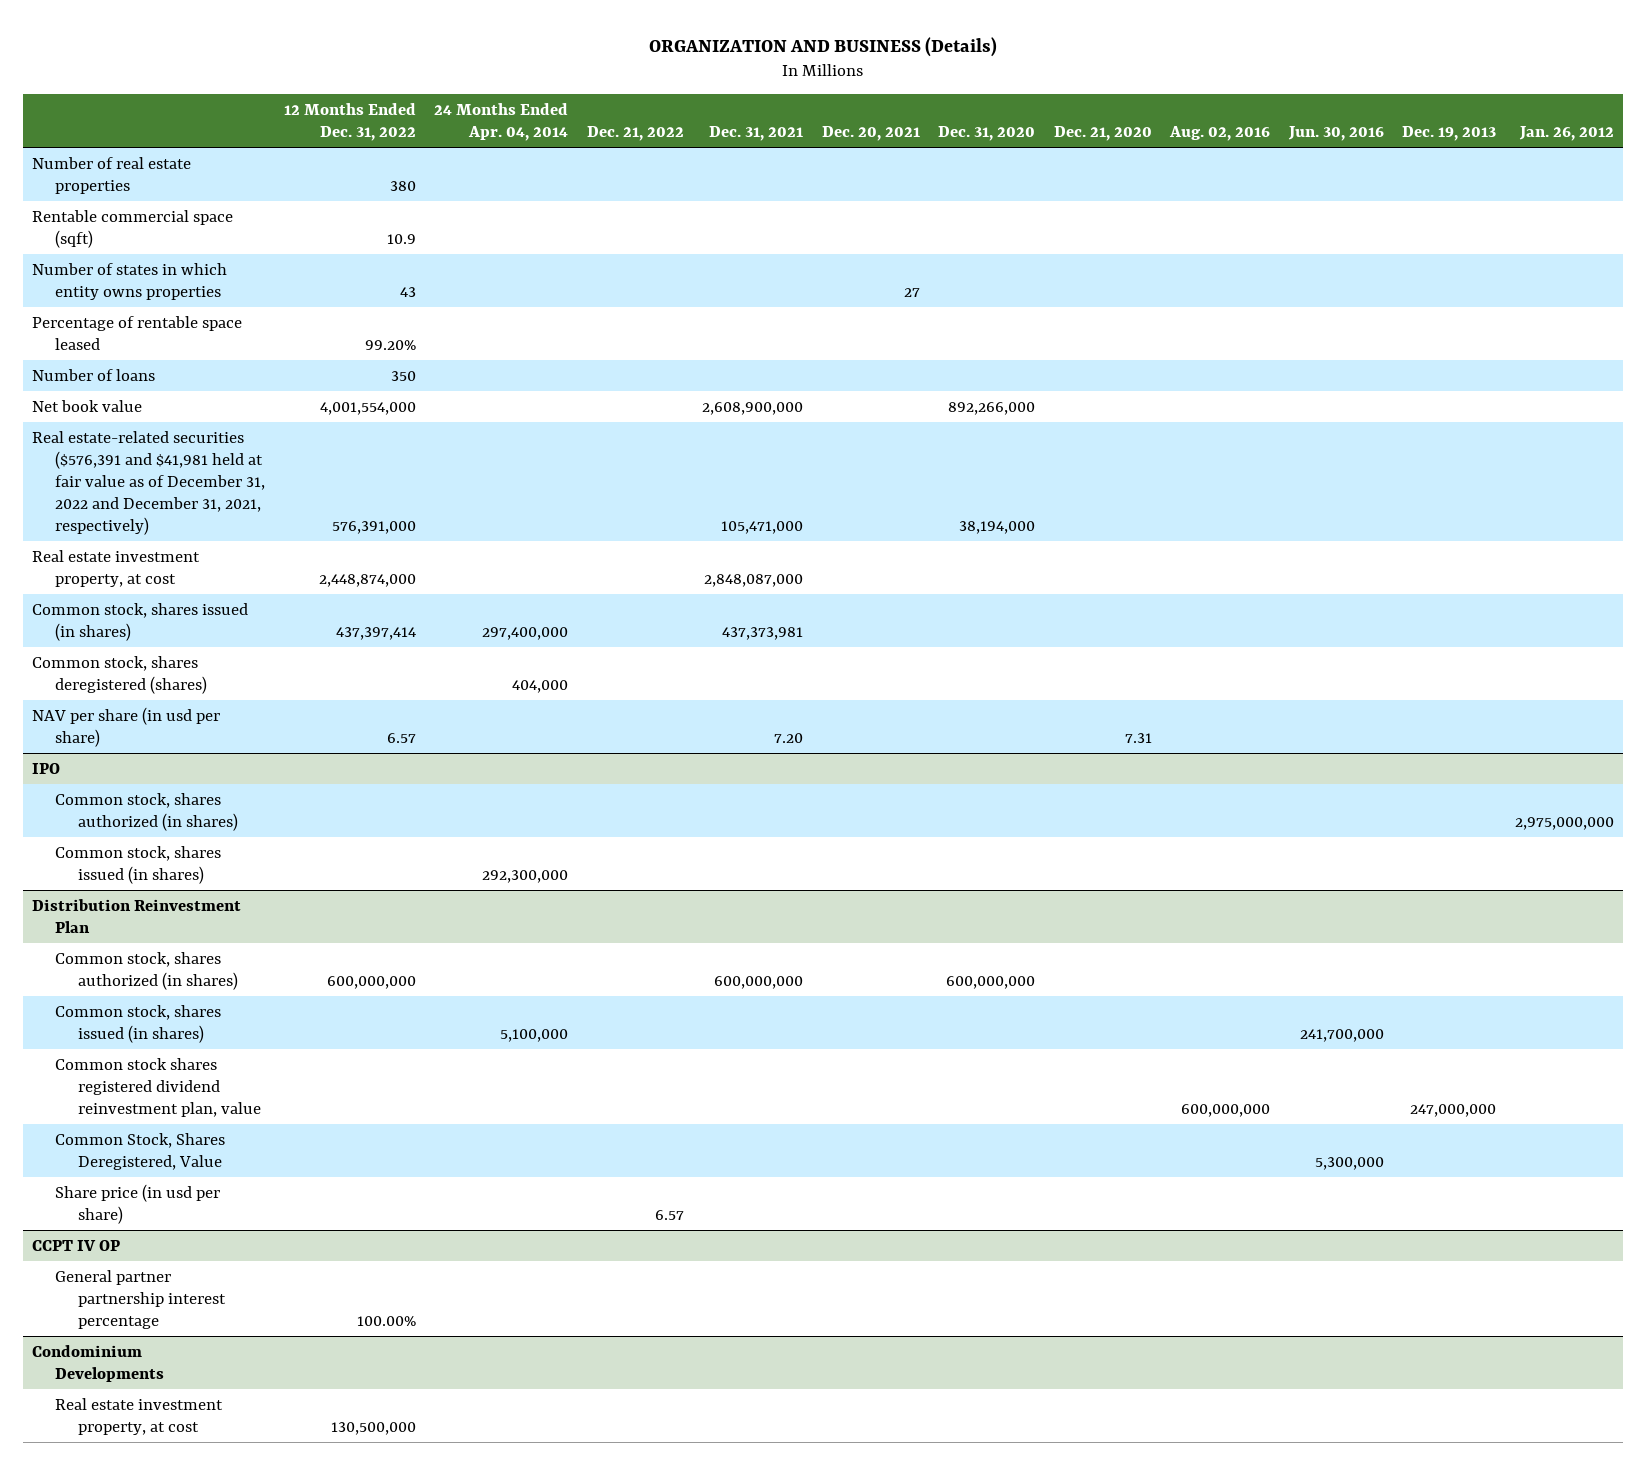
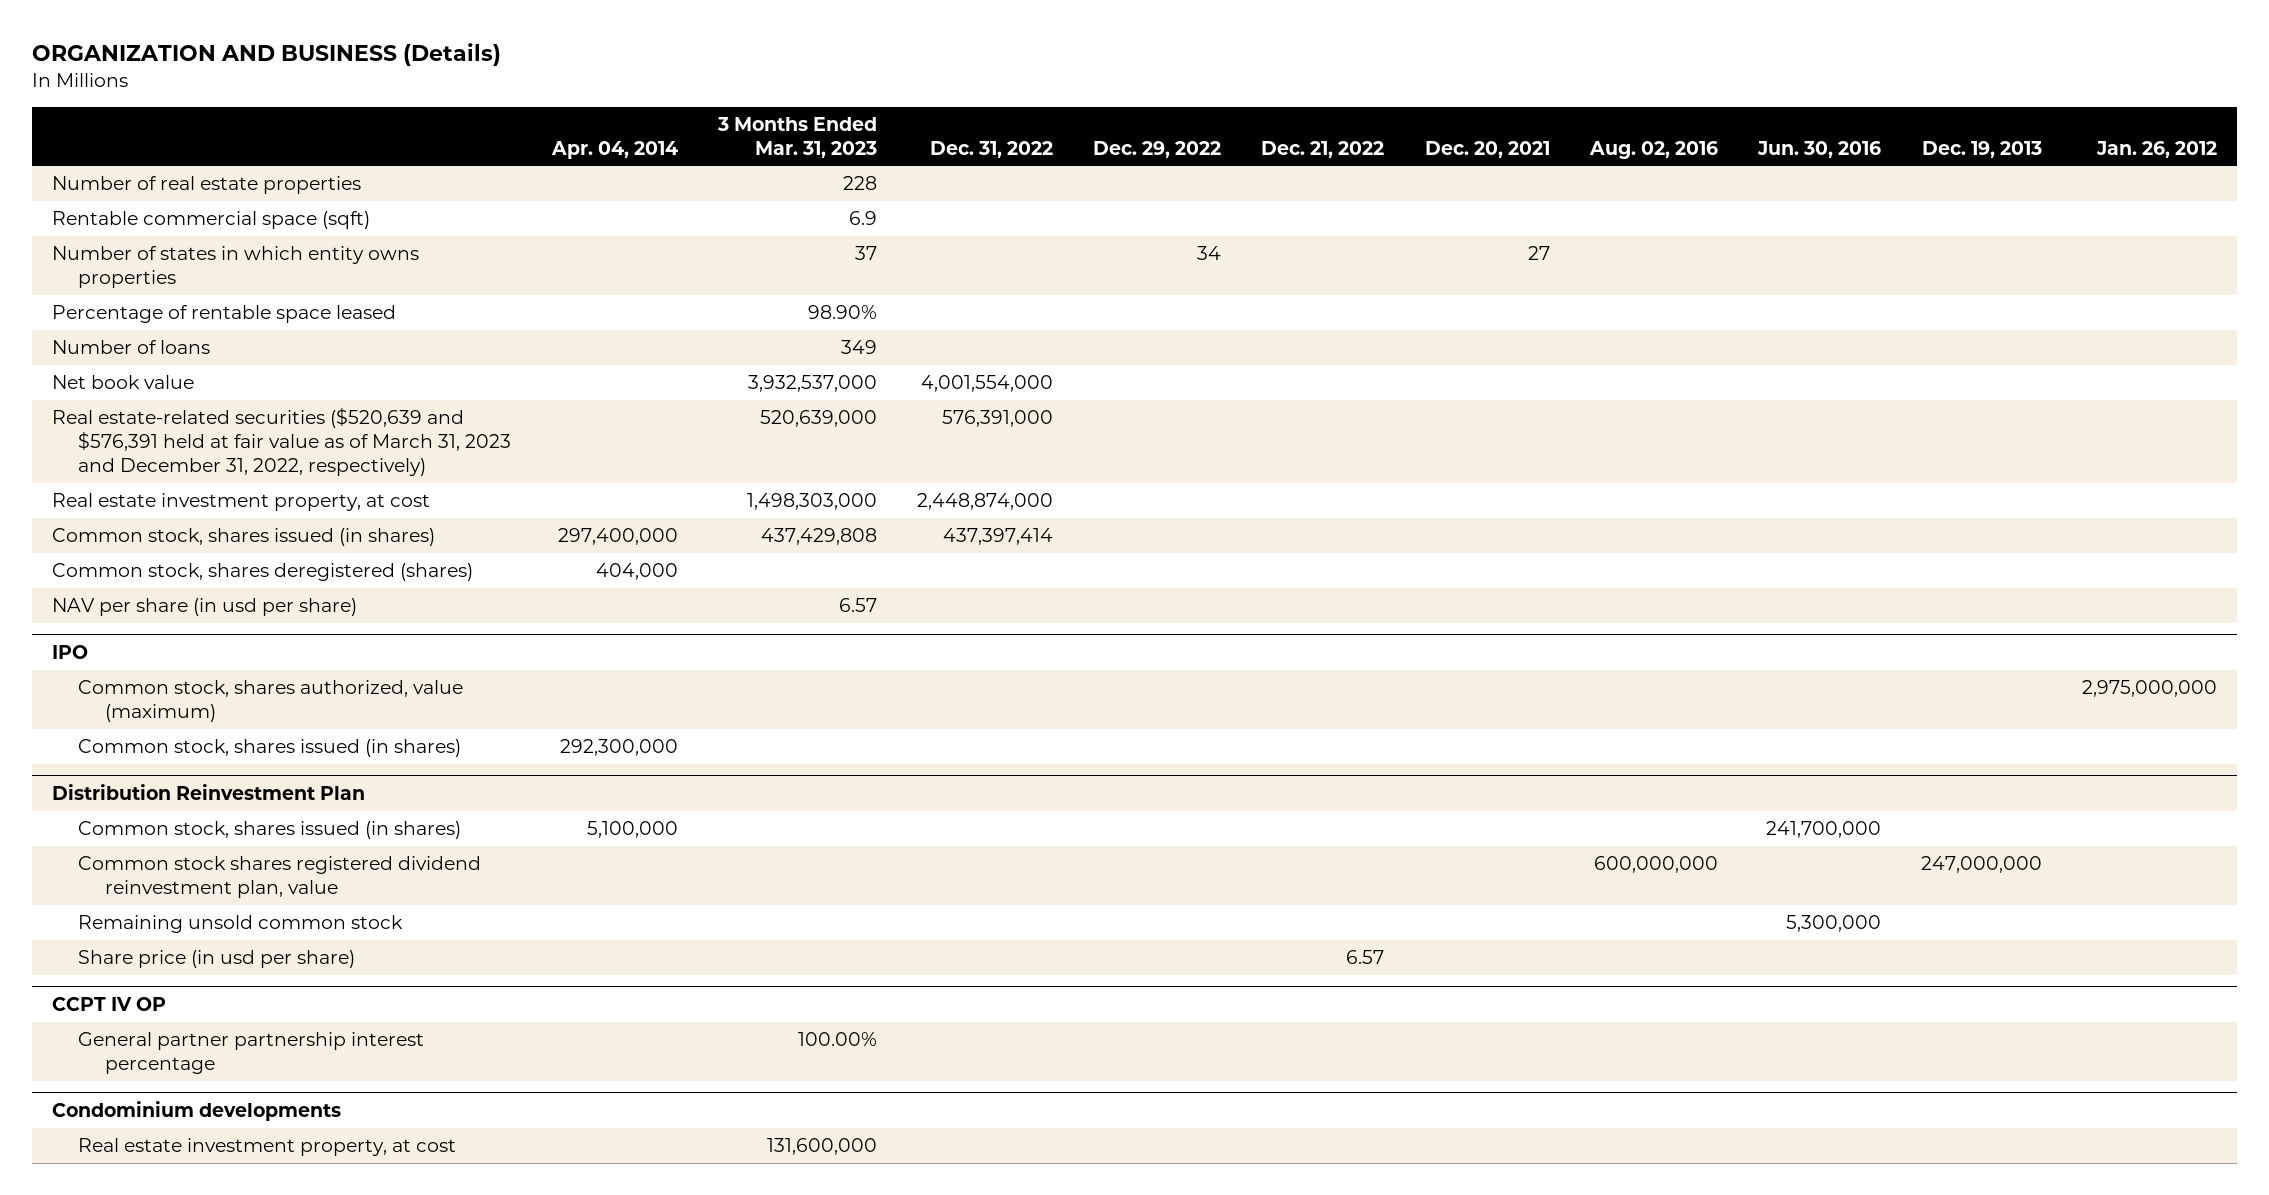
[283,102,416,142] 12 Months Ended Dec. 31, 2022 -> none
[434,102,569,142] 24 Months Ended Apr. 04, 2014 -> none
[709,126,804,142] Dec. 31, 2021 -> none
[938,126,1036,142] Dec. 31, 2020 -> none
[1053,126,1152,142] Dec. 21, 2020 -> none
none -> [550,140,678,159] Apr. 04, 2014
none -> [716,116,877,158] 3 Months Ended Mar. 31, 2023
none -> [929,140,1053,158] Dec. 31, 2022
none -> [1093,140,1222,158] Dec. 29, 2022
[32,430,266,535] Real estate-related securities ($576,391 and $41,981 held at fair value as of December 31, 2022 and December 31, 2021, respectively) -> [51,407,512,477] Real estate-related securities ($520,639 and $576,391 held at fair value as of March 31, 2023 and December 31, 2022, respectively)
[55,792,239,831] Common stock, shares authorized (in shares) -> [78,680,464,723] Common stock, shares authorized, value (maximum)
[55,951,239,990] Common stock, shares authorized (in shares) -> none
[55,1132,226,1170] Common Stock, Shares Deregistered, Value -> [78,915,404,934] Remaining unsold common stock
[32,1344,165,1382] Condominium Developments -> [51,1101,341,1122] Condominium developments

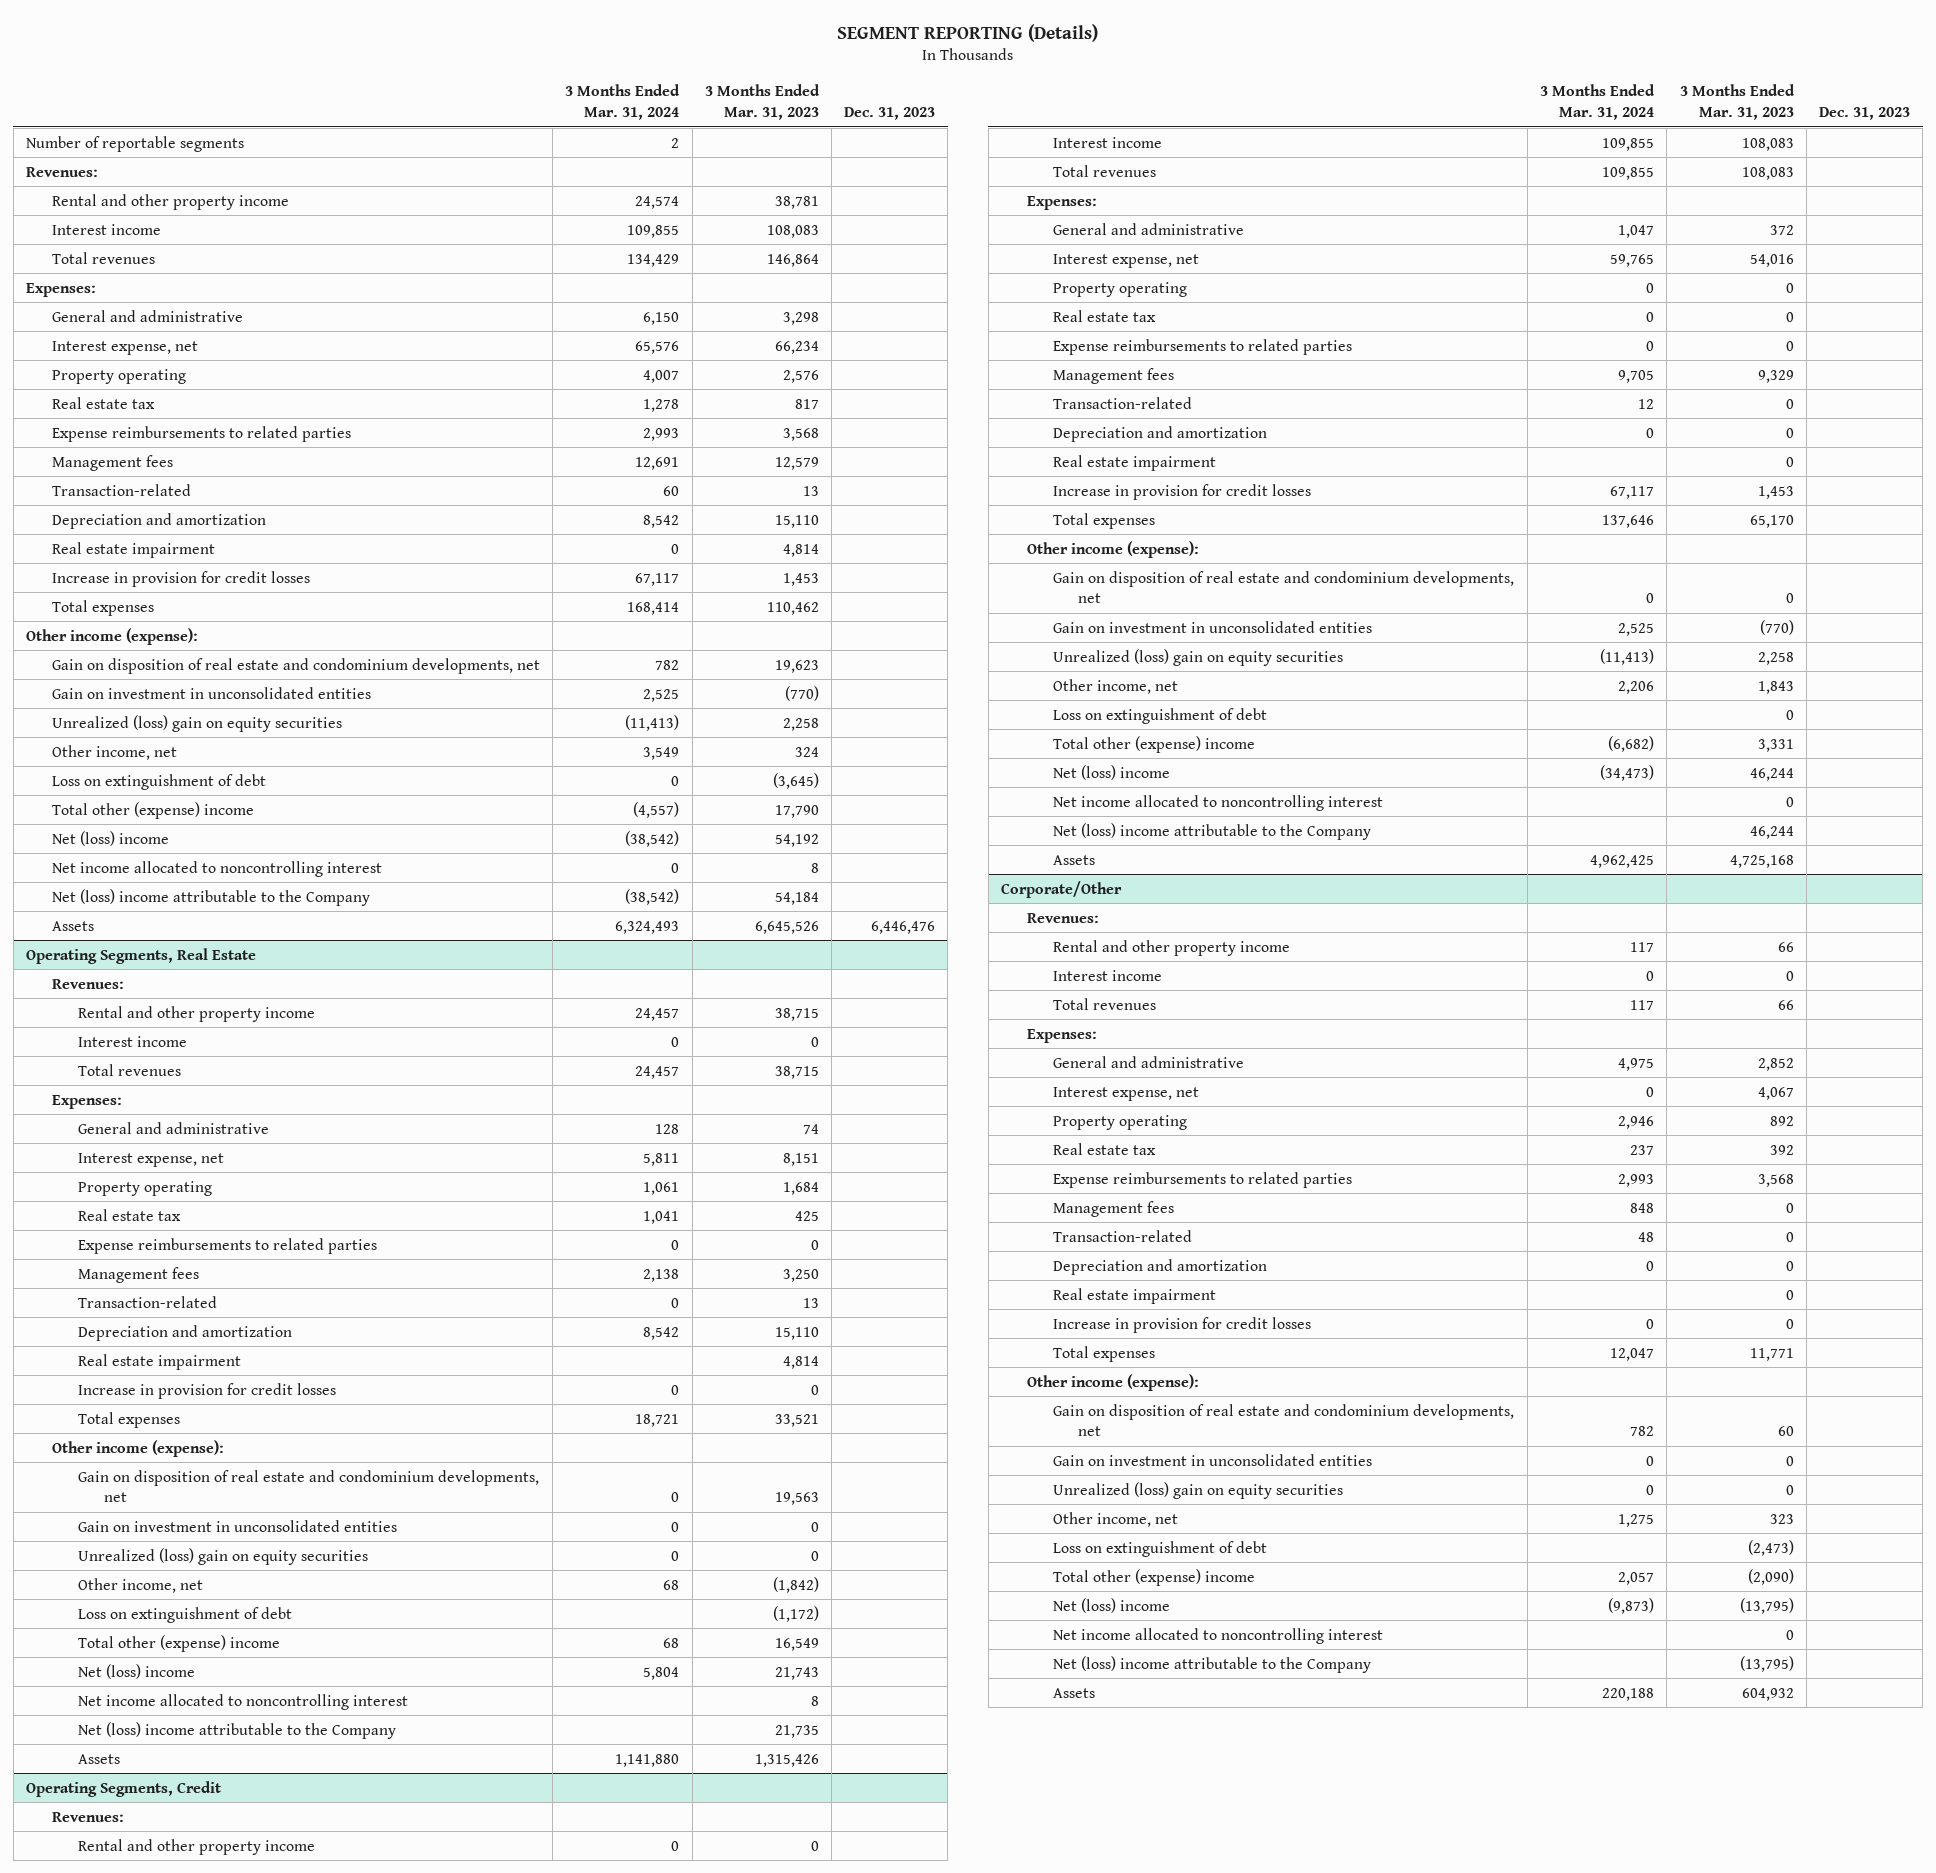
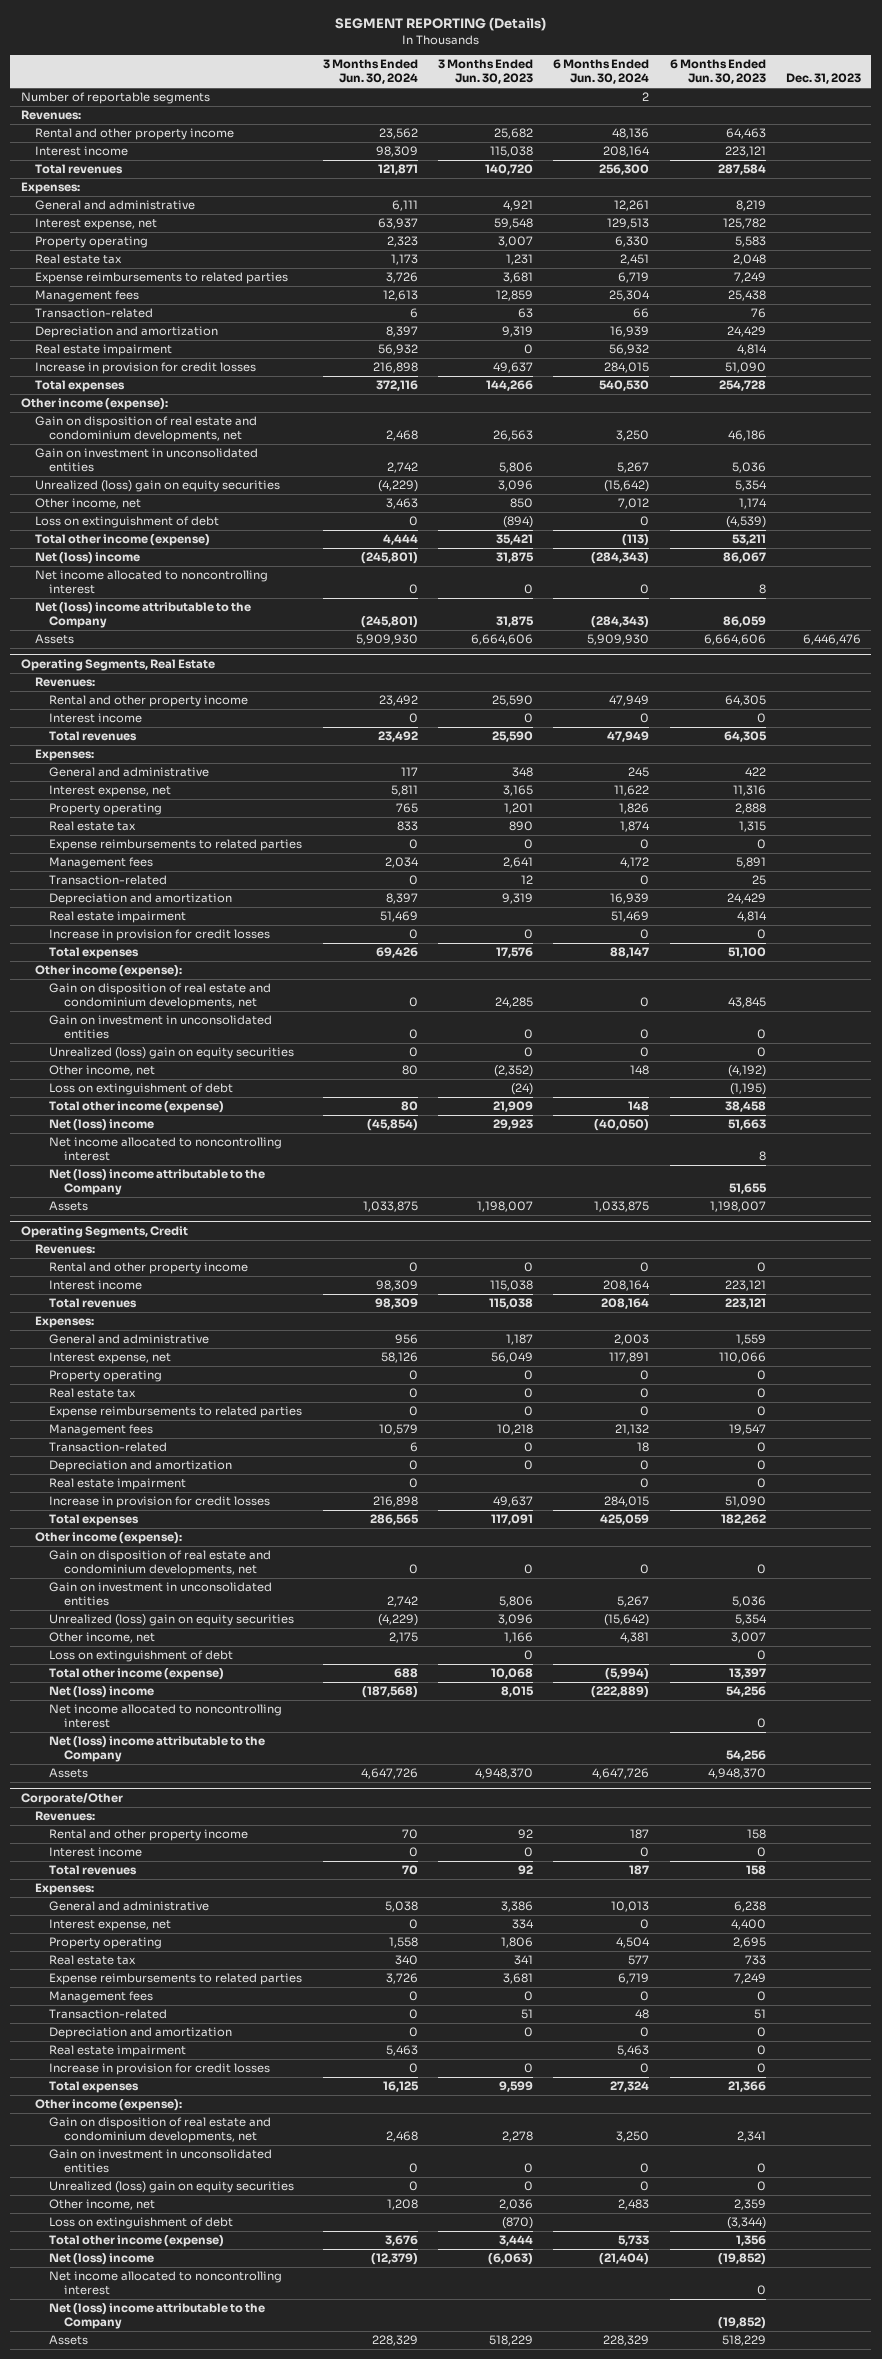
[565,84,681,120] 3 Months Ended Mar. 31, 2024 -> none
[704,84,820,120] 3 Months Ended Mar. 31, 2023 -> none
none -> [322,59,418,84] 3 Months Ended Jun. 30, 2024
none -> [438,59,534,84] 3 Months Ended Jun. 30, 2023
none -> [553,59,650,84] 6 Months Ended Jun. 30, 2024
none -> [669,59,766,84] 6 Months Ended Jun. 30, 2023
[51,801,254,819] Total other (expense) income -> [34,534,210,547] Total other income (expense)
[77,1634,280,1652] Total other (expense) income -> [49,1101,225,1114] Total other income (expense)
[1052,735,1255,753] Total other (expense) income -> [49,1668,225,1681] Total other income (expense)
[1052,1568,1255,1586] Total other (expense) income -> [49,2235,225,2248] Total other income (expense)

